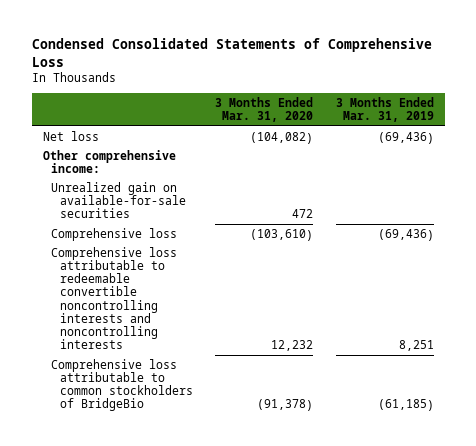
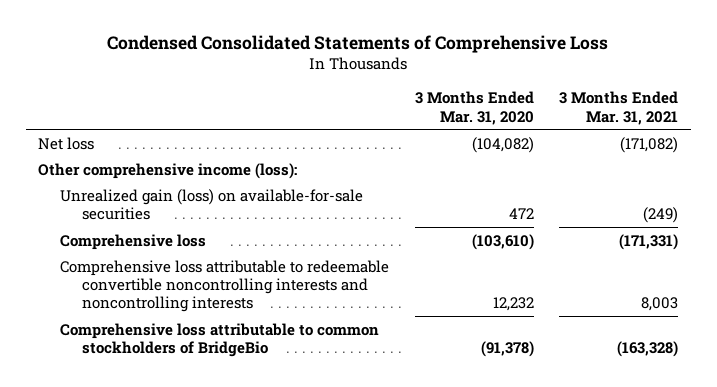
[335,96,434,123] 3 Months Ended Mar. 31, 2019 -> none
none -> [559,91,679,125] 3 Months Ended Mar. 31, 2021
[42,149,176,173] Other comprehensive income: -> [38,162,298,179] Other comprehensive income (loss):
[51,181,186,219] Unrealized gain on available-for-sale securities -> [60,188,364,221] Unrealized gain (loss) on available-for-sale securities

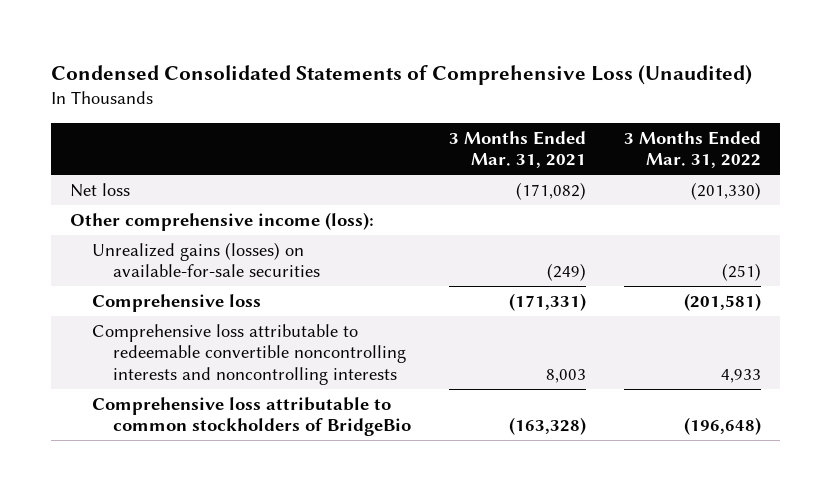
[107,35,609,54] Condensed Consolidated Statements of Comprehensive Loss -> [51,64,753,85] Condensed Consolidated Statements of Comprehensive Loss (Unaudited)
[414,91,534,125] 3 Months Ended Mar. 31, 2020 -> none
none -> [624,130,762,169] 3 Months Ended Mar. 31, 2022
[60,188,364,221] Unrealized gain (loss) on available-for-sale securities -> [91,241,321,278] Unrealized gains (losses) on available-for-sale securities

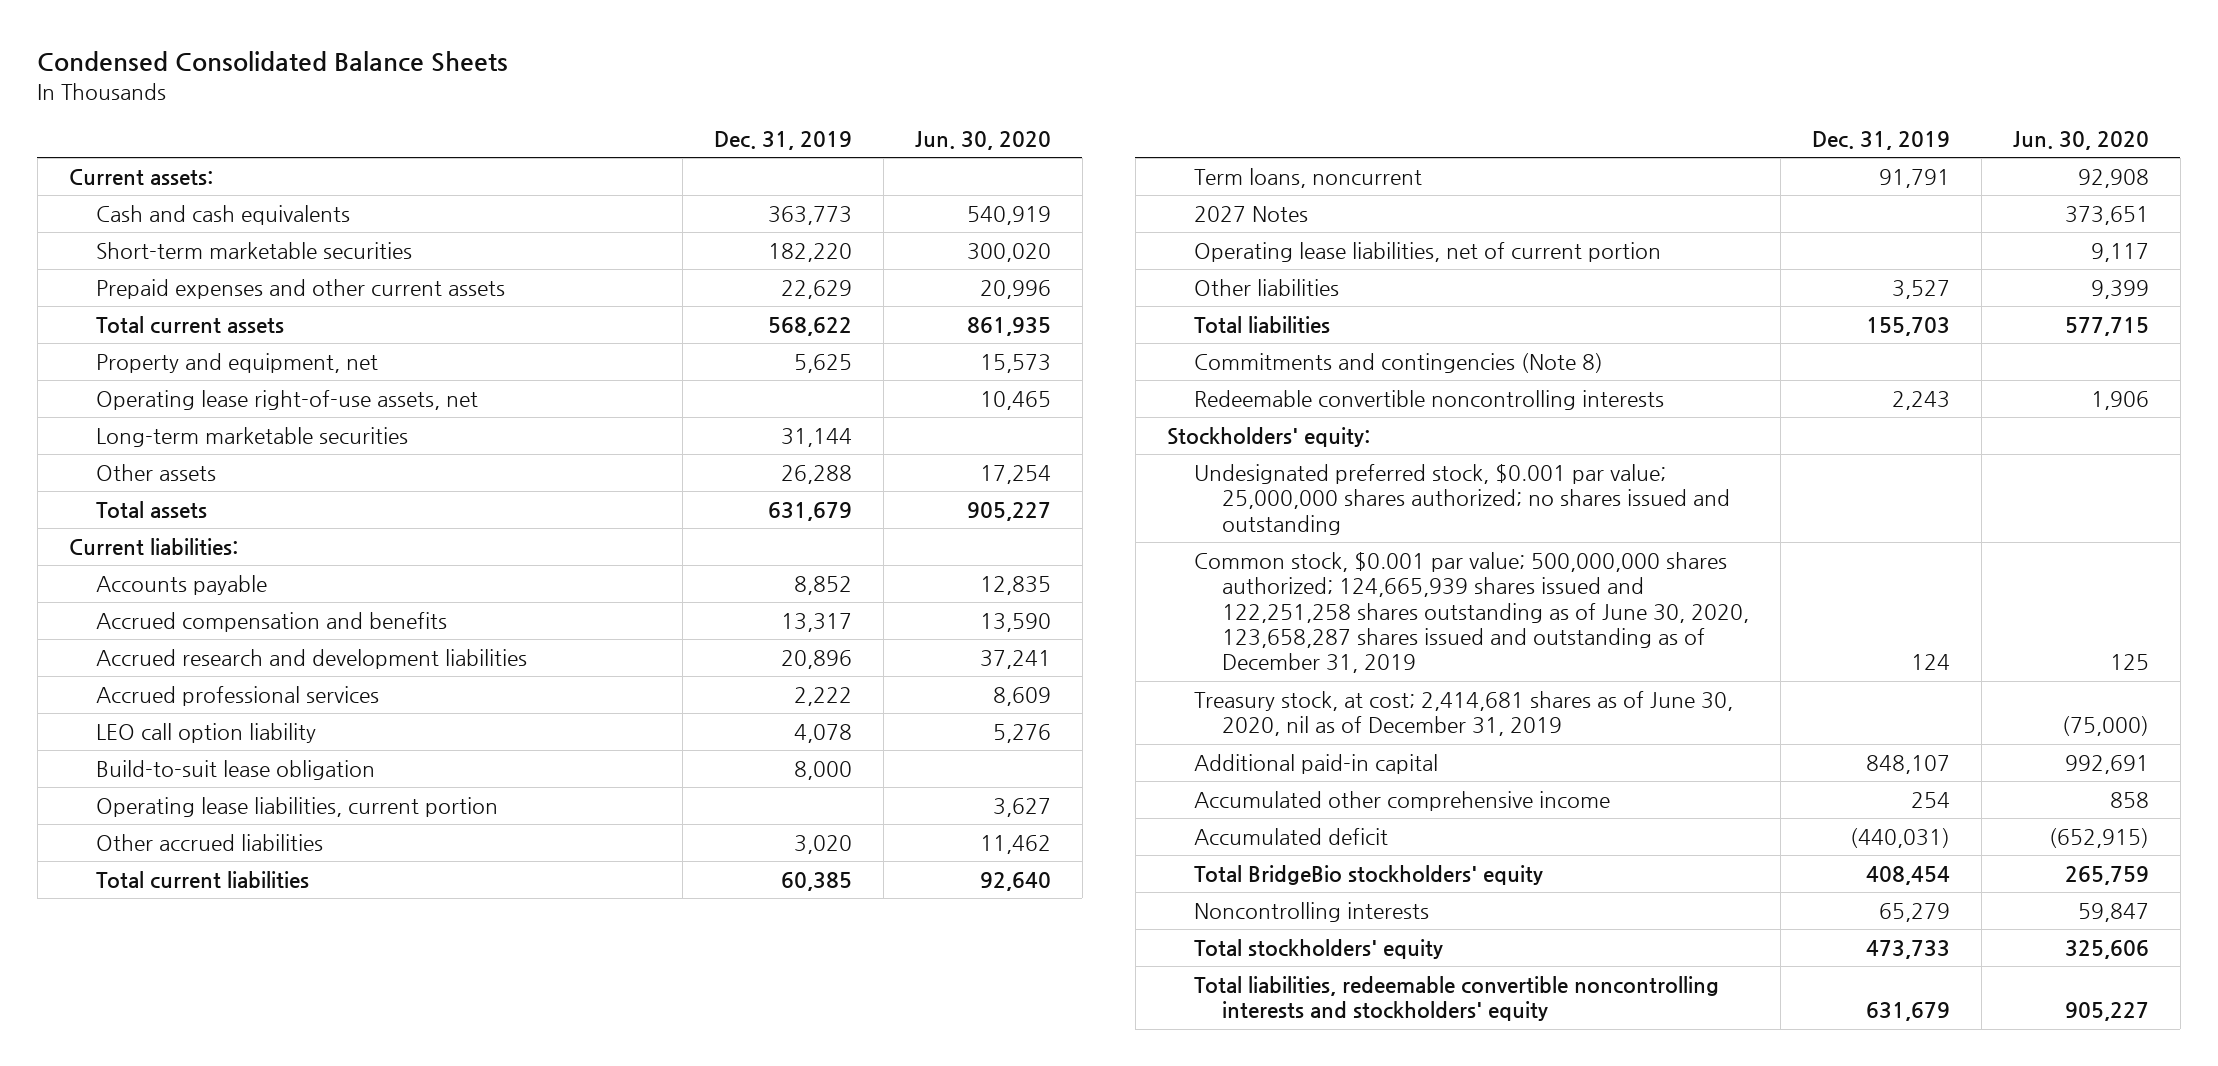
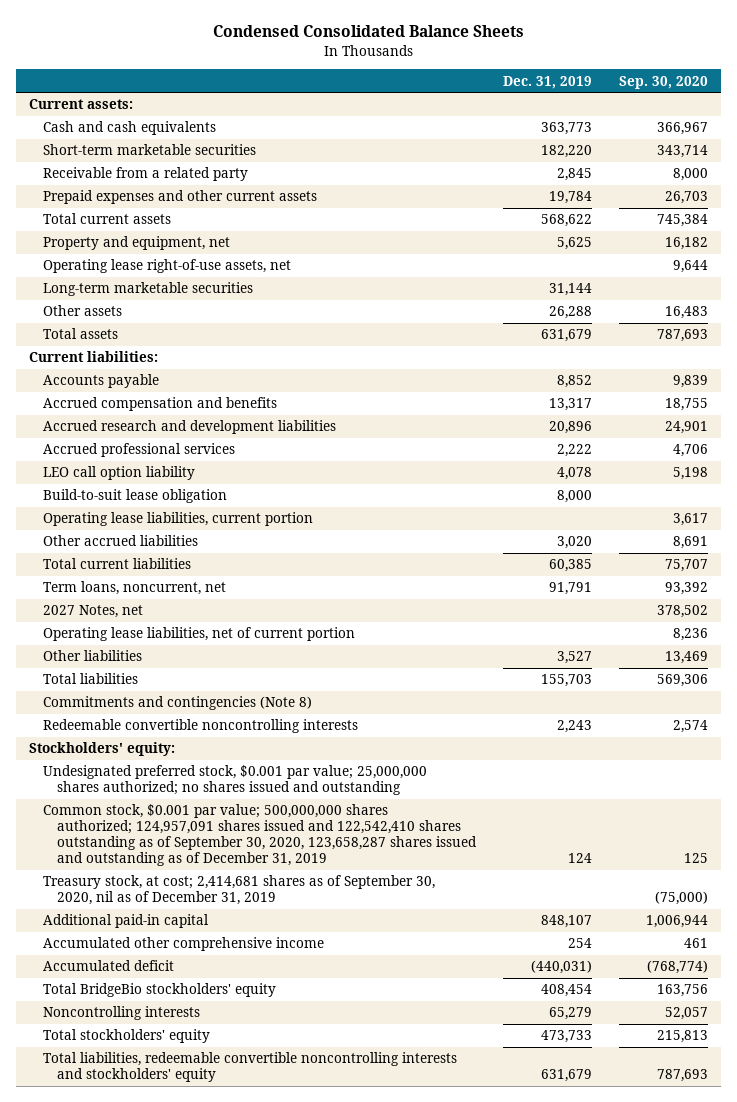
[914,130,1051,150] Jun. 30, 2020 -> none
none -> [618,75,708,89] Sep. 30, 2020
none -> [43,167,249,182] Receivable from a related party
[780,280,852,300] 22,629 -> [549,191,593,205] 19,784
[1194,168,1423,189] Term loans, noncurrent -> [43,581,227,596] Term loans, noncurrent, net
[1194,206,1309,223] 2027 Notes -> [43,605,144,619] 2027 Notes, net
[1194,552,1749,674] Common stock, $0.001 par value; 500,000,000 shares authorized; 124,665,939 shares issued and 122,251,258 shares outstanding as of June 30, 2020, 123,658,287 shares issued and outstanding as of December 31, 2019 -> [43,804,478,867] Common stock, $0.001 par value; 500,000,000 shares authorized; 124,957,091 shares issued and 122,542,410 shares outstanding as of September 30, 2020, 123,658,287 shares issued and outstanding as of December 31, 2019
[1194,691,1734,737] Treasury stock, at cost; 2,414,681 shares as of June 30, 2020, nil as of December 31, 2019 -> [43,875,436,906] Treasury stock, at cost; 2,414,681 shares as of September 30, 2020, nil as of December 31, 2019

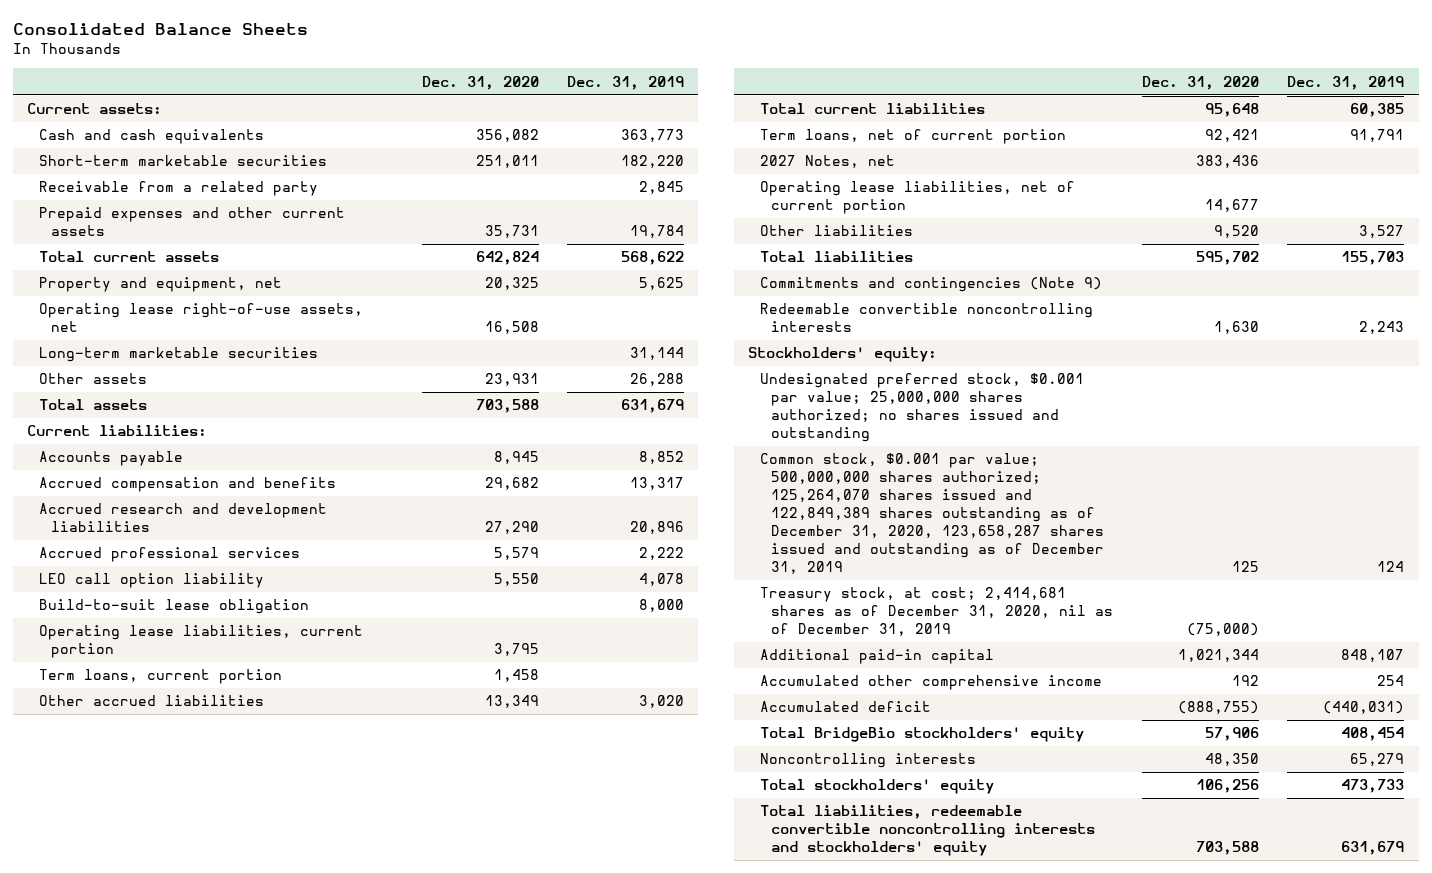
[212,25,524,38] Condensed Consolidated Balance Sheets -> [13,23,309,36] Consolidated Balance Sheets
[618,75,708,89] Sep. 30, 2020 -> none
none -> [421,75,539,90] Dec. 31, 2020
none -> [39,669,283,685] Term loans, current portion
[43,581,227,596] Term loans, noncurrent, net -> [759,129,1066,145] Term loans, net of current portion
[43,696,313,711] Commitments and contingencies (Note 8) -> [759,277,1102,293] Commitments and contingencies (Note 9)
[43,804,478,867] Common stock, $0.001 par value; 500,000,000 shares authorized; 124,957,091 shares issued and 122,542,410 shares outstanding as of September 30, 2020, 123,658,287 shares issued and outstanding as of December 31, 2019 -> [759,453,1105,574] Common stock, $0.001 par value; 500,000,000 shares authorized; 125,264,070 shares issued and 122,849,389 shares outstanding as of December 31, 2020, 123,658,287 shares issued and outstanding as of December 31, 2019
[43,875,436,906] Treasury stock, at cost; 2,414,681 shares as of September 30, 2020, nil as of December 31, 2019 -> [759,587,1114,637] Treasury stock, at cost; 2,414,681 shares as of December 31, 2020, nil as of December 31, 2019

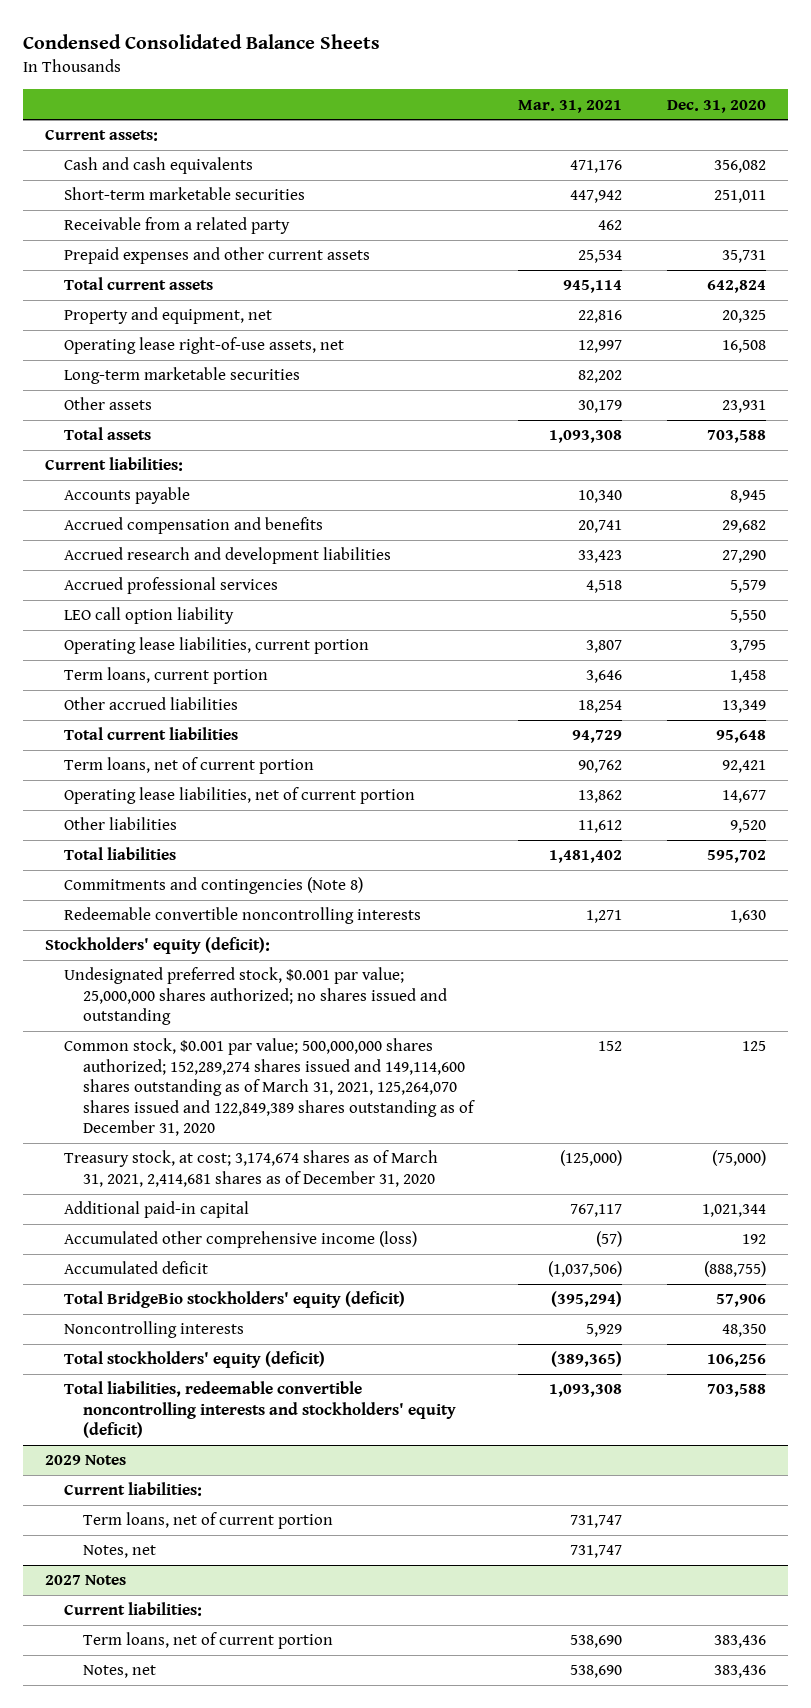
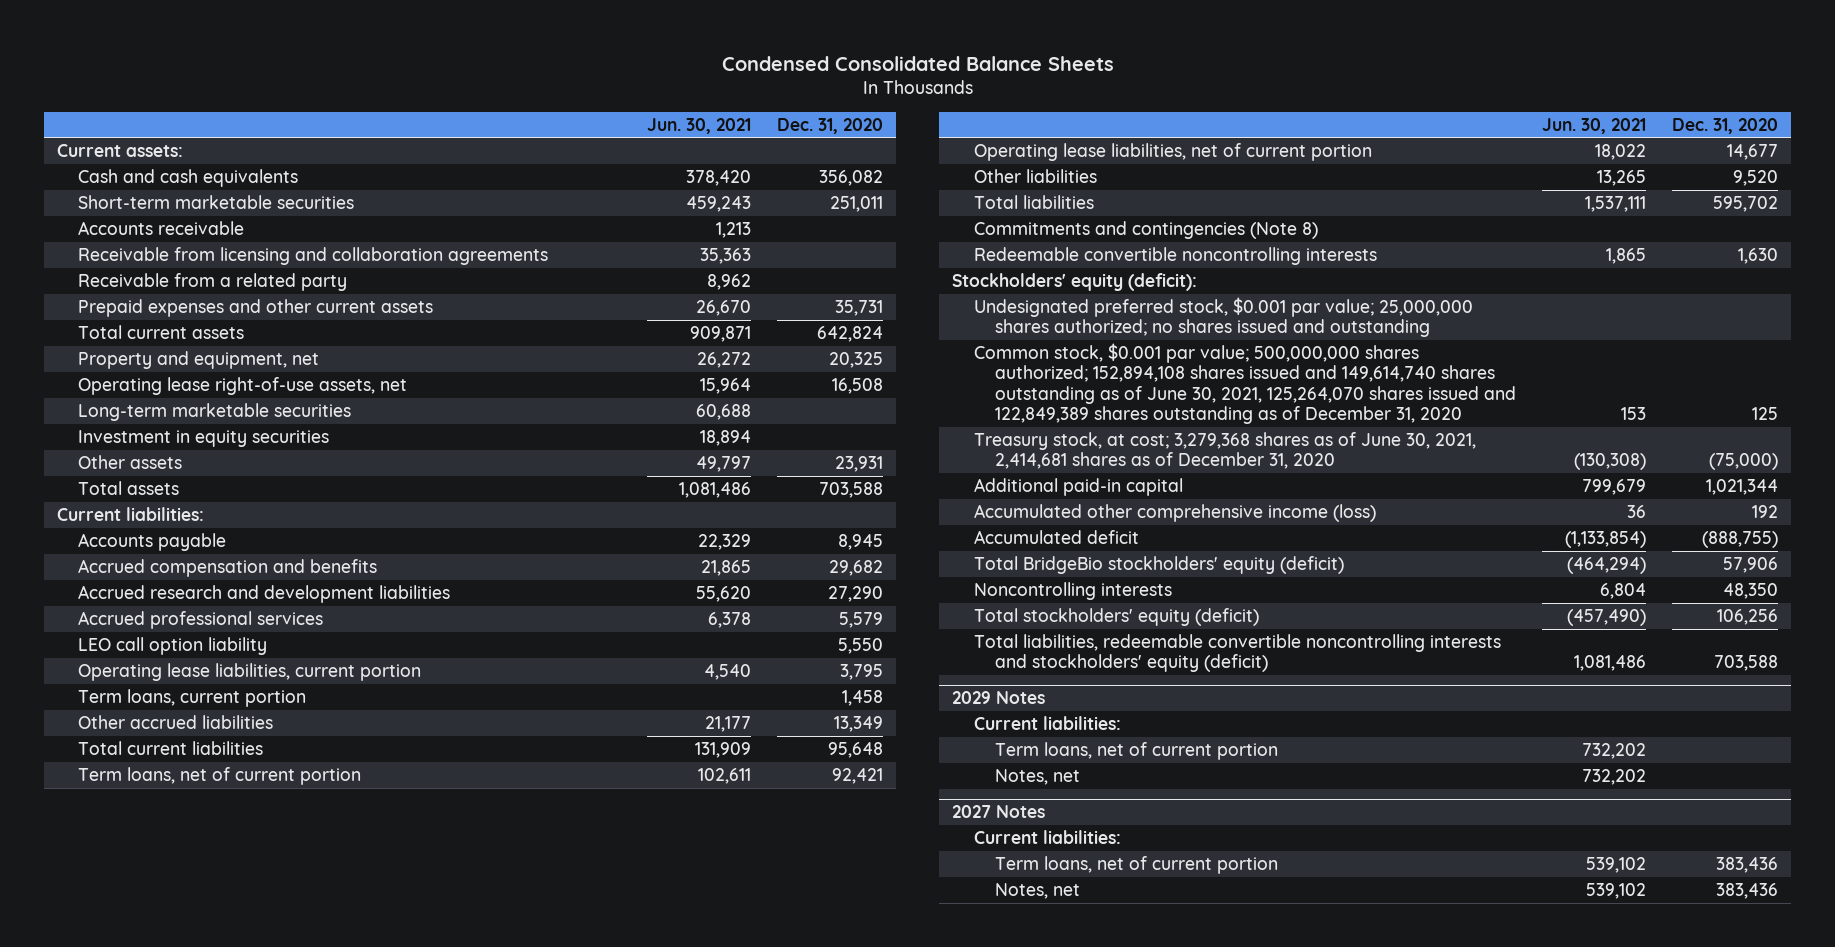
[517,99,622,113] Mar. 31, 2021 -> none
none -> [646,117,751,134] Jun. 30, 2021
none -> [78,220,245,235] Accounts receivable
none -> [78,246,549,265] Receivable from licensing and collaboration agreements
none -> [78,429,330,447] Investment in equity securities
[64,1038,476,1137] Common stock, $0.001 par value; 500,000,000 shares authorized; 152,289,274 shares issued and 149,114,600 shares outstanding as of March 31, 2021, 125,264,070 shares issued and 122,849,389 shares outstanding as of December 31, 2020 -> [973,342,1516,424] Common stock, $0.001 par value; 500,000,000 shares authorized; 152,894,108 shares issued and 149,614,740 shares outstanding as of June 30, 2021, 125,264,070 shares issued and 122,849,389 shares outstanding as of December 31, 2020
[64,1150,439,1187] Treasury stock, at cost; 3,174,674 shares as of March 31, 2021, 2,414,681 shares as of December 31, 2020 -> [973,431,1476,470] Treasury stock, at cost; 3,279,368 shares as of June 30, 2021, 2,414,681 shares as of December 31, 2020

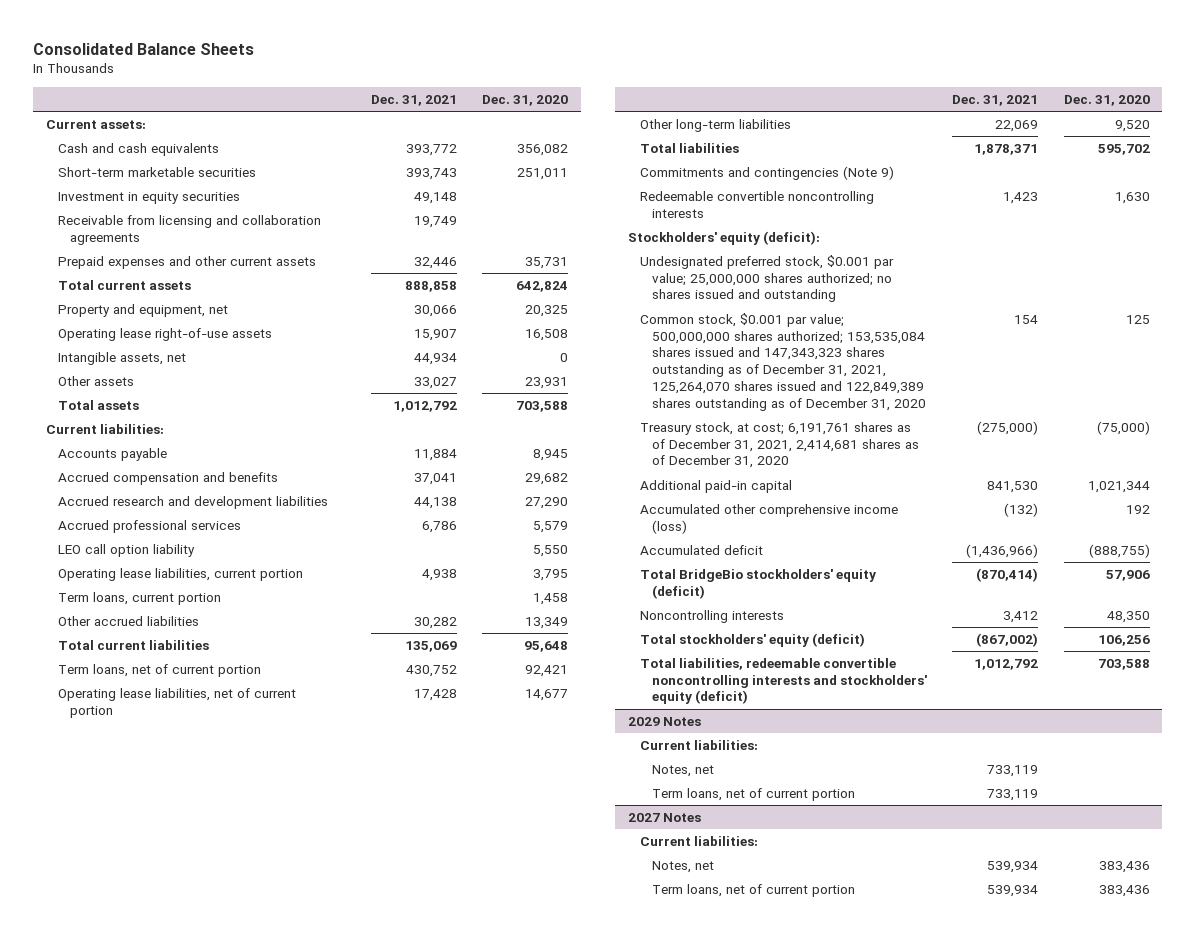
[721,55,1114,71] Condensed Consolidated Balance Sheets -> [33,42,255,55] Consolidated Balance Sheets
[646,117,751,134] Jun. 30, 2021 -> none
none -> [370,94,457,106] Dec. 31, 2021
[78,220,245,235] Accounts receivable -> none
[78,429,330,447] Investment in equity securities -> [58,191,241,204] Investment in equity securities
[78,272,348,291] Receivable from a related party -> none
[78,402,352,421] Long-term marketable securities -> none
[78,376,408,395] Operating lease right-of-use assets, net -> [58,327,273,341] Operating lease right-of-use assets
none -> [58,351,187,365] Intangible assets, net
[973,168,1097,183] Other liabilities -> [639,118,791,132] Other long-term liabilities
[973,220,1318,239] Commitments and contingencies (Note 8) -> [639,165,894,180] Commitments and contingencies (Note 9)
[973,342,1516,424] Common stock, $0.001 par value; 500,000,000 shares authorized; 152,894,108 shares issued and 149,614,740 shares outstanding as of June 30, 2021, 125,264,070 shares issued and 122,849,389 shares outstanding as of December 31, 2020 -> [639,312,926,411] Common stock, $0.001 par value; 500,000,000 shares authorized; 153,535,084 shares issued and 147,343,323 shares outstanding as of December 31, 2021, 125,264,070 shares issued and 122,849,389 shares outstanding as of December 31, 2020
[973,431,1476,470] Treasury stock, at cost; 3,279,368 shares as of June 30, 2021, 2,414,681 shares as of December 31, 2020 -> [639,421,919,469] Treasury stock, at cost; 6,191,761 shares as of December 31, 2021, 2,414,681 shares as of December 31, 2020
[994,741,1278,760] Term loans, net of current portion -> [651,787,855,801] Term loans, net of current portion
[994,855,1278,874] Term loans, net of current portion -> [651,883,855,897] Term loans, net of current portion

